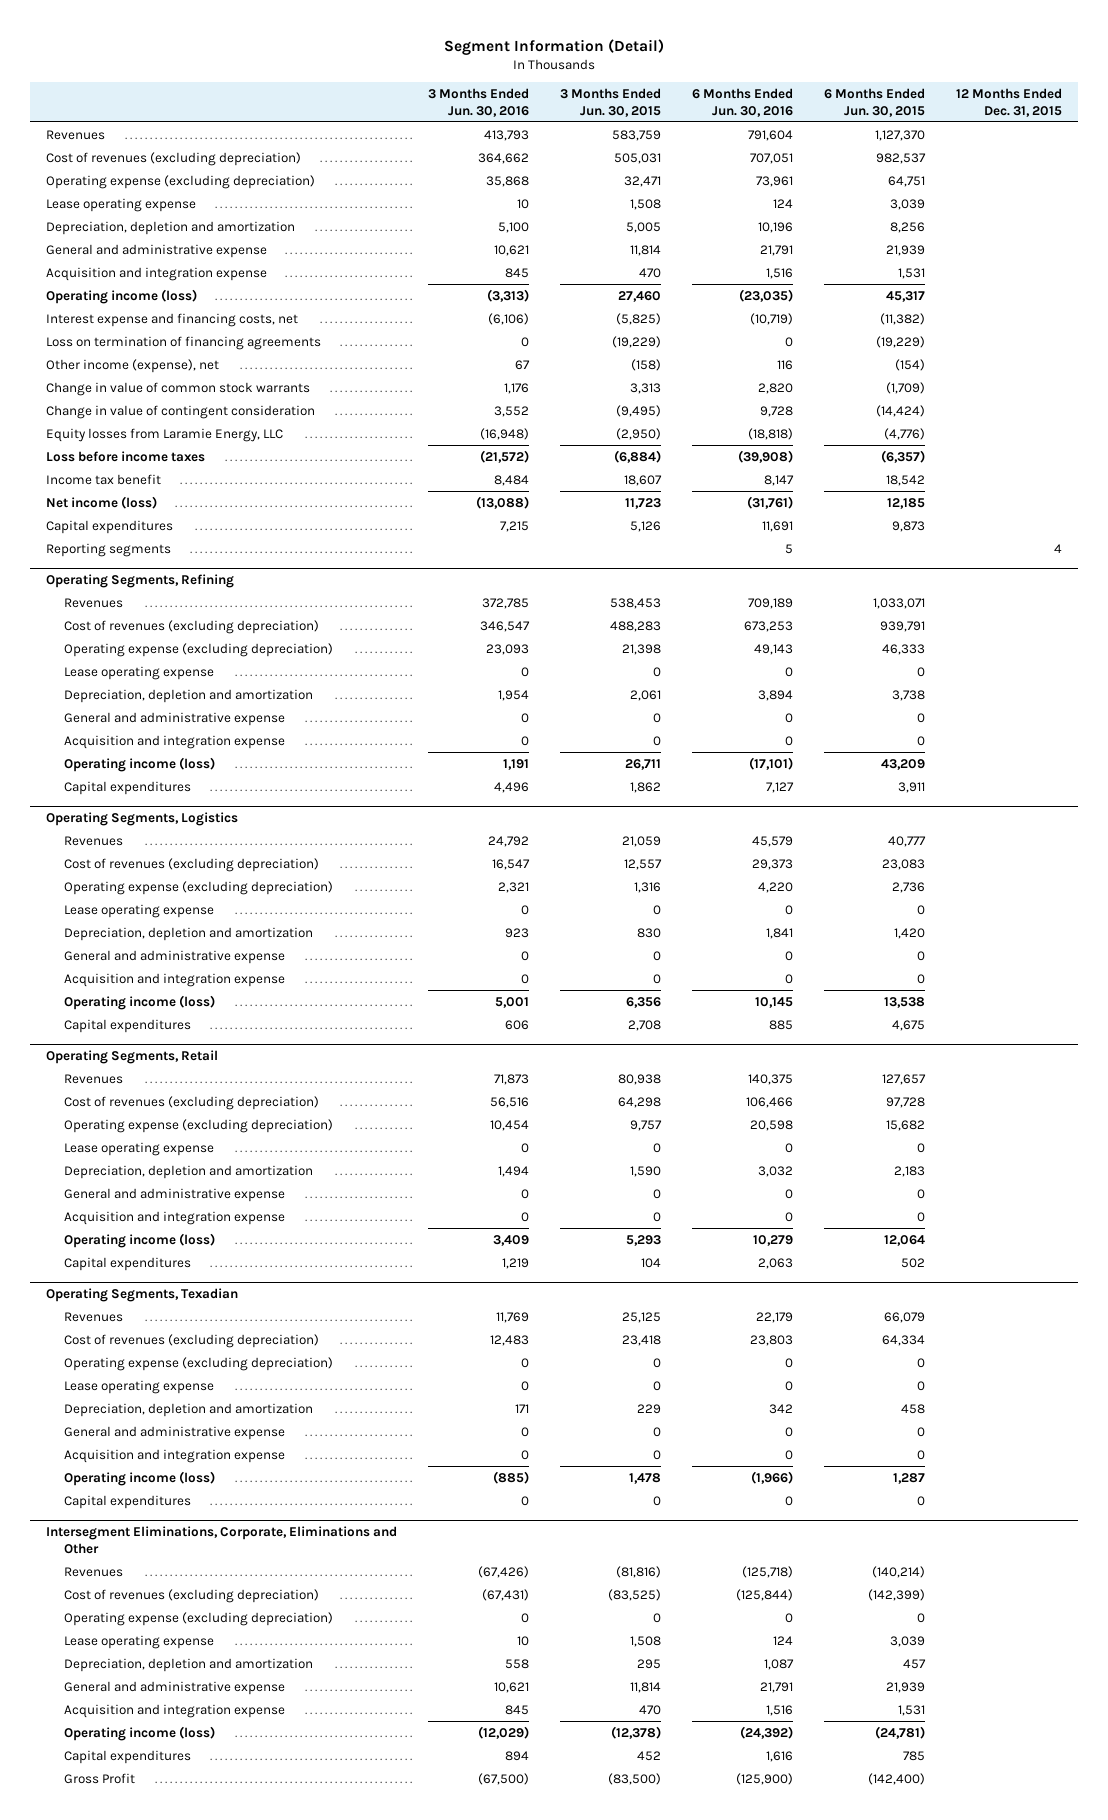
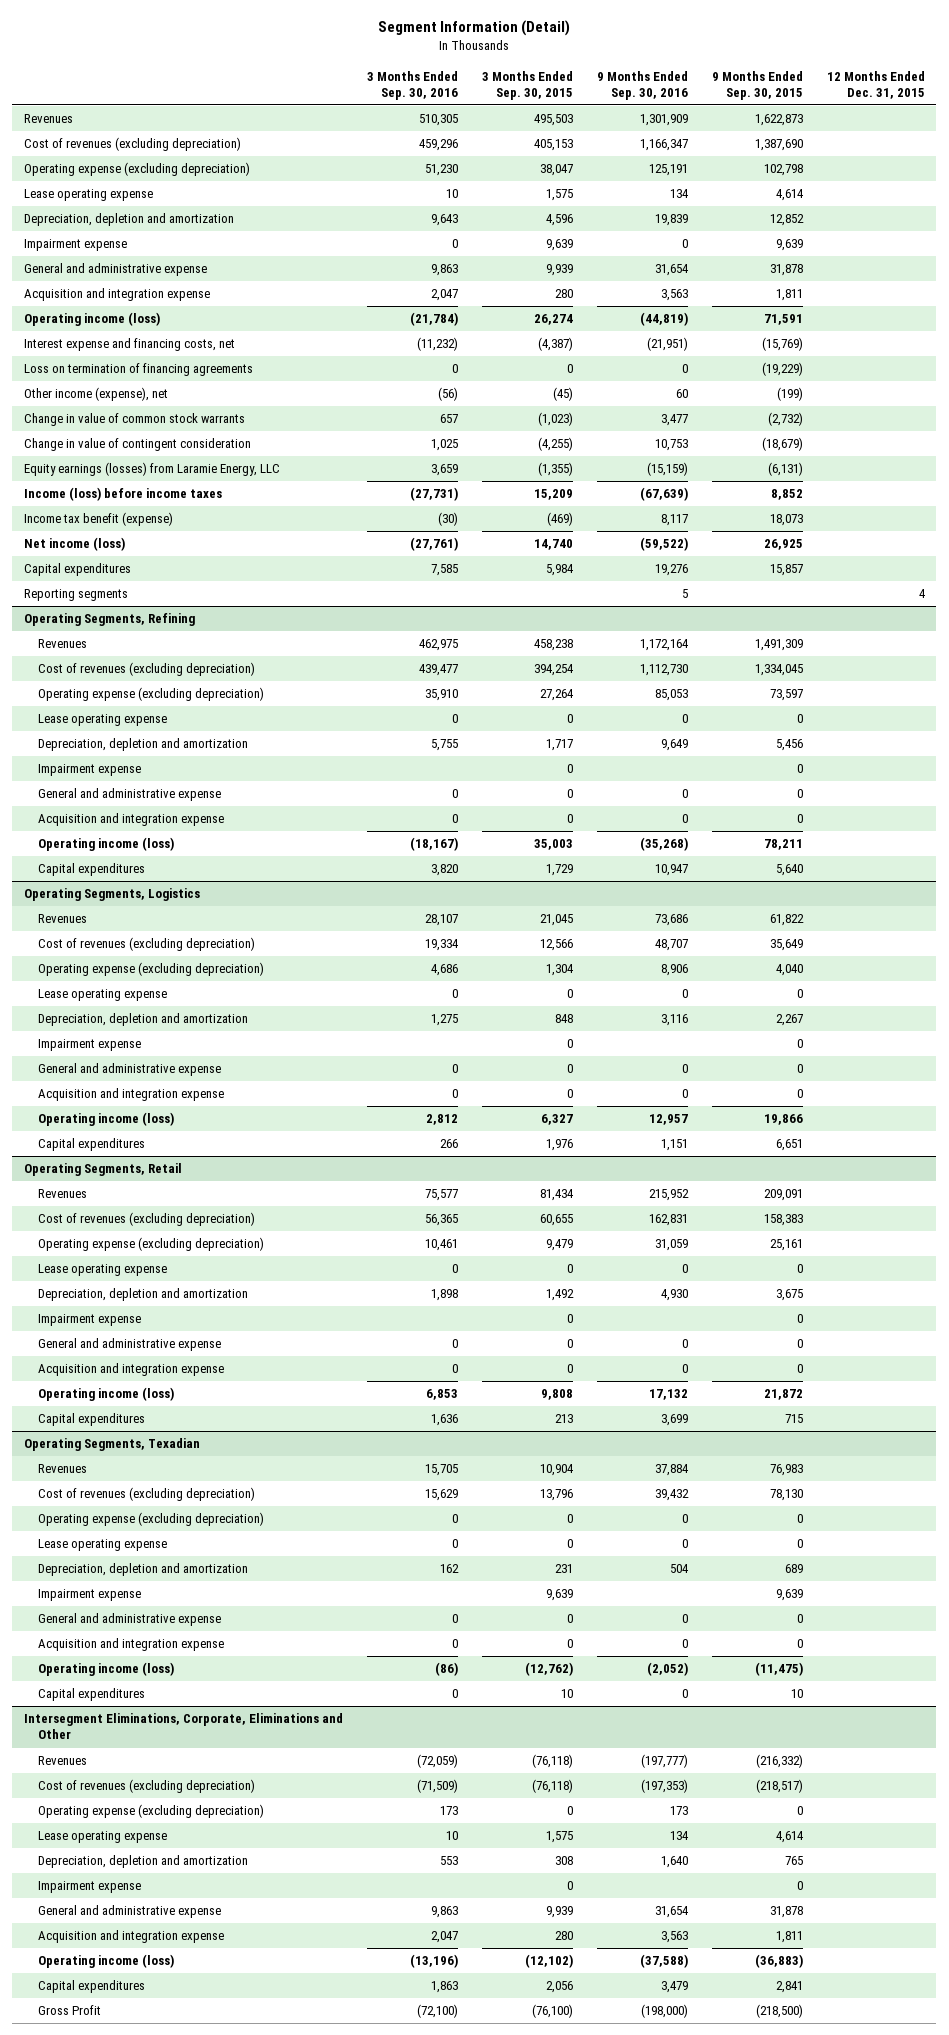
[427,88,529,117] 3 Months Ended Jun. 30, 2016 -> none
[559,88,661,117] 3 Months Ended Jun. 30, 2015 -> none
[691,88,793,117] 6 Months Ended Jun. 30, 2016 -> none
[824,88,926,117] 6 Months Ended Jun. 30, 2015 -> none
none -> [366,70,458,100] 3 Months Ended Sep. 30, 2016
none -> [481,70,573,100] 3 Months Ended Sep. 30, 2015
none -> [596,70,688,100] 9 Months Ended Sep. 30, 2016
none -> [711,70,803,100] 9 Months Ended Sep. 30, 2015
none -> [24,239,128,252] Impairment expense
[45,427,283,442] Equity losses from Laramie Energy, LLC -> [24,462,281,477] Equity earnings (losses) from Laramie Energy, LLC
[45,450,205,462] Loss before income taxes -> [24,487,223,502] Income (loss) before income taxes
[45,473,161,485] Income tax benefit -> [24,512,174,527] Income tax benefit (expense)
none -> [38,764,142,777] Impairment expense
none -> [38,1039,142,1052] Impairment expense
none -> [38,1314,142,1327] Impairment expense
none -> [38,1589,142,1602] Impairment expense
none -> [38,1881,142,1894] Impairment expense

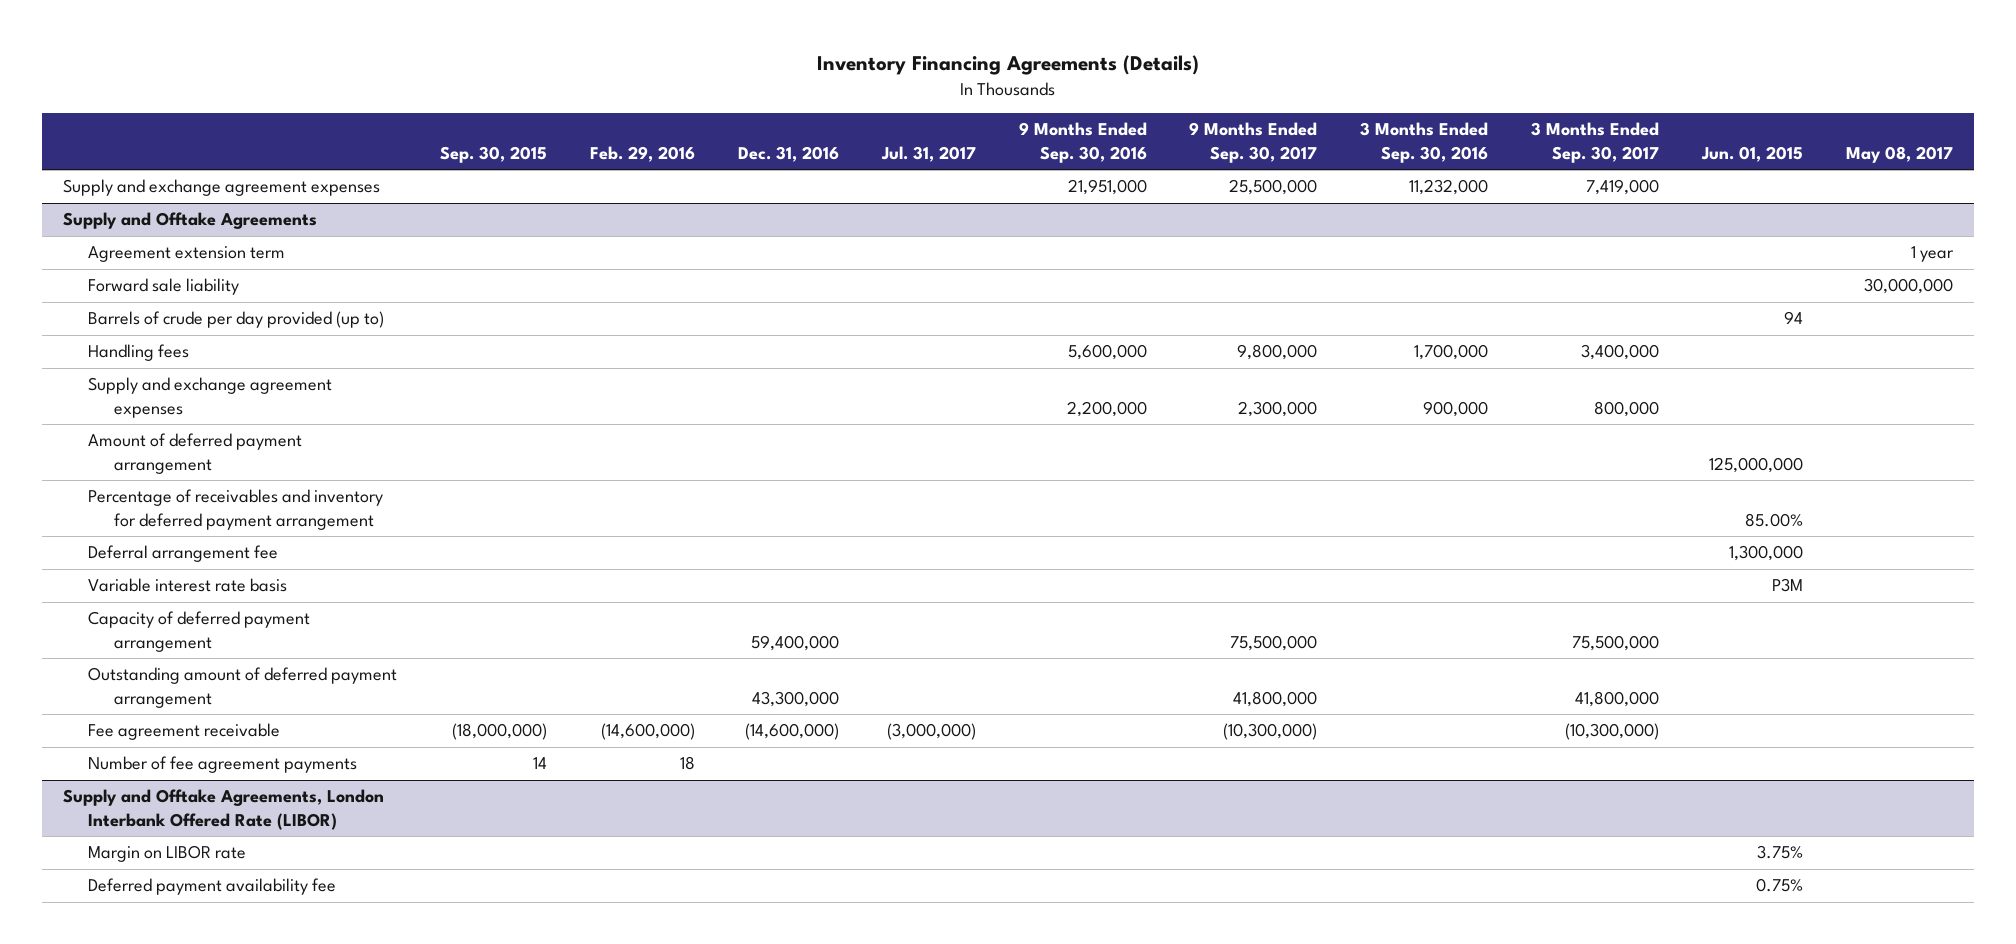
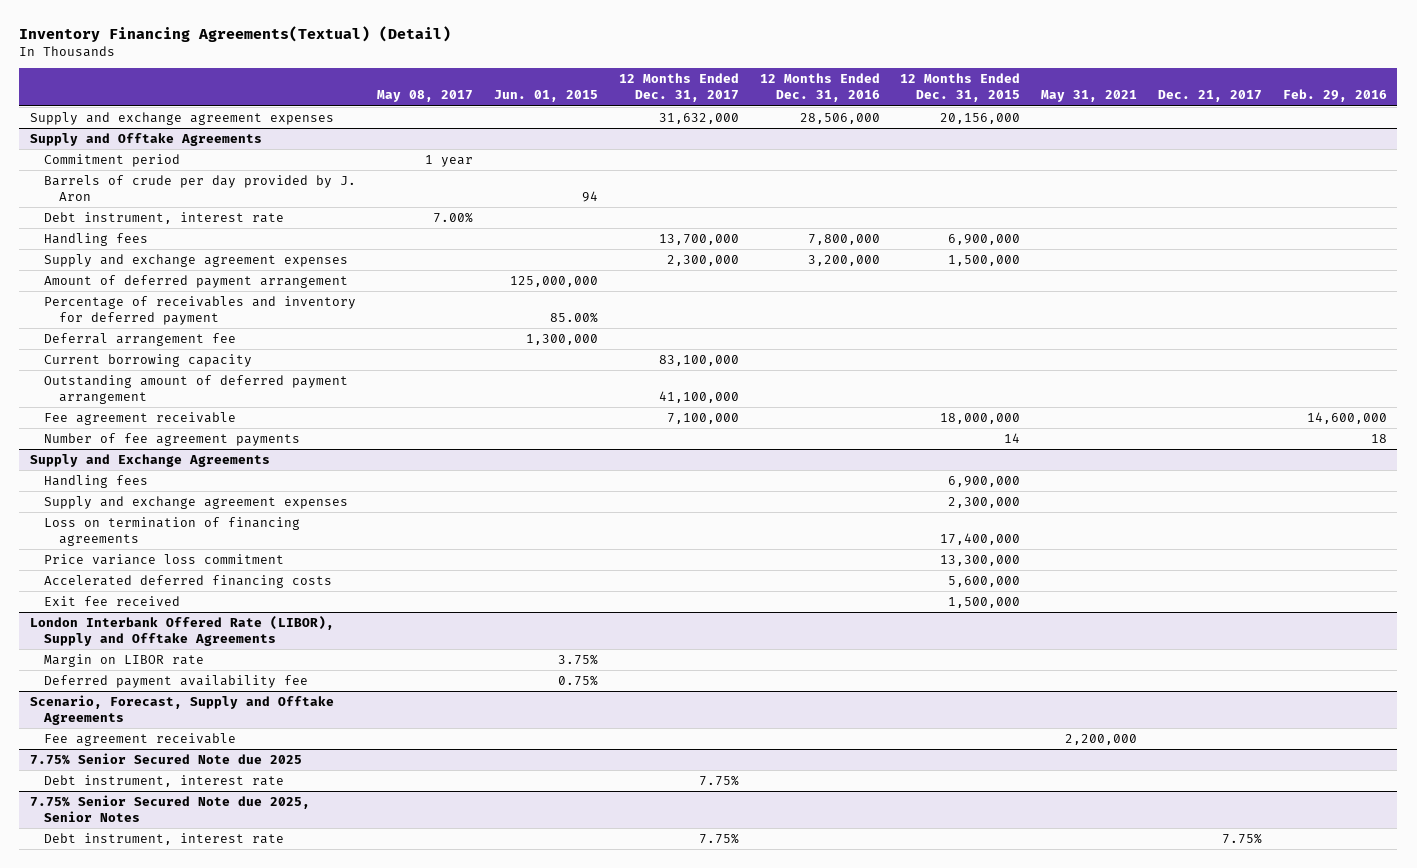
[816,54,1199,75] Inventory Financing Agreements (Details) -> [19,25,452,42] Inventory Financing Agreements(Textual) (Detail)
[440,145,548,163] Sep. 30, 2015 -> none
[737,145,839,162] Dec. 31, 2016 -> none
[880,145,976,162] Jul. 31, 2017 -> none
[1018,122,1147,163] 9 Months Ended Sep. 30, 2016 -> none
[1189,122,1318,163] 9 Months Ended Sep. 30, 2017 -> none
[1360,122,1489,163] 3 Months Ended Sep. 30, 2016 -> none
[1530,122,1659,163] 3 Months Ended Sep. 30, 2017 -> none
none -> [618,73,739,103] 12 Months Ended Dec. 31, 2017
none -> [759,73,880,103] 12 Months Ended Dec. 31, 2016
none -> [900,73,1021,103] 12 Months Ended Dec. 31, 2015
none -> [1041,90,1138,103] May 31, 2021
none -> [1158,90,1263,103] Dec. 21, 2017
[88,278,240,296] Forward sale liability -> none
[88,246,286,263] Agreement extension term -> [44,154,181,168] Commitment period
[88,311,385,329] Barrels of crude per day provided (up to) -> [44,175,357,201] Barrels of crude per day provided by J. Aron
none -> [44,212,285,225] Debt instrument, interest rate
[88,489,384,531] Percentage of receivables and inventory for deferred payment arrangement -> [44,296,357,325] Percentage of receivables and inventory for deferred payment
[88,578,288,593] Variable interest rate basis -> none
[88,611,311,653] Capacity of deferred payment arrangement -> [44,354,253,368] Current borrowing capacity
[601,723,696,741] (14,600,000) -> [1306,412,1387,425] 14,600,000
none -> [29,454,270,468] Supply and Exchange Agreements
none -> [44,475,149,489] Handling fees
none -> [44,496,349,510] Supply and exchange agreement expenses
none -> [44,517,301,546] Loss on termination of financing agreements
none -> [44,554,285,566] Price variance loss commitment
none -> [44,575,333,589] Accelerated deferred financing costs
none -> [44,596,181,607] Exit fee received
[63,789,385,831] Supply and Offtake Agreements, London Interbank Offered Rate (LIBOR) -> [29,616,334,646] London Interbank Offered Rate (LIBOR), Supply and Offtake Agreements
none -> [29,695,334,725] Scenario, Forecast, Supply and Offtake Agreements
none -> [44,733,237,747] Fee agreement receivable
none -> [29,753,302,766] 7.75% Senior Secured Note due 2025
none -> [44,775,285,788] Debt instrument, interest rate
none -> [29,795,310,822] 7.75% Senior Secured Note due 2025, Senior Notes
none -> [44,833,285,846] Debt instrument, interest rate

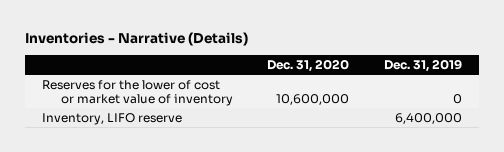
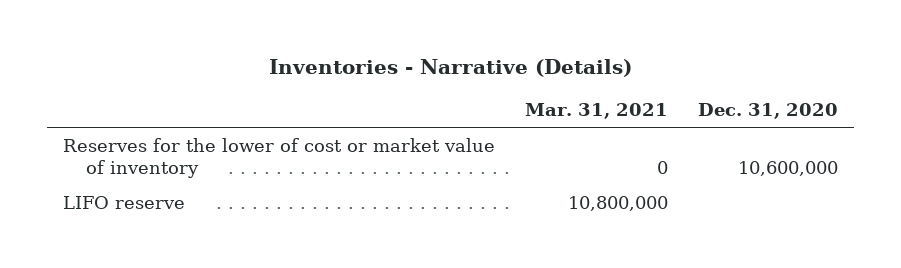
[383,59,462,73] Dec. 31, 2019 -> none
none -> [525,102,669,119] Mar. 31, 2021
[42,112,183,125] Inventory, LIFO reserve -> [62,196,185,210] LIFO reserve

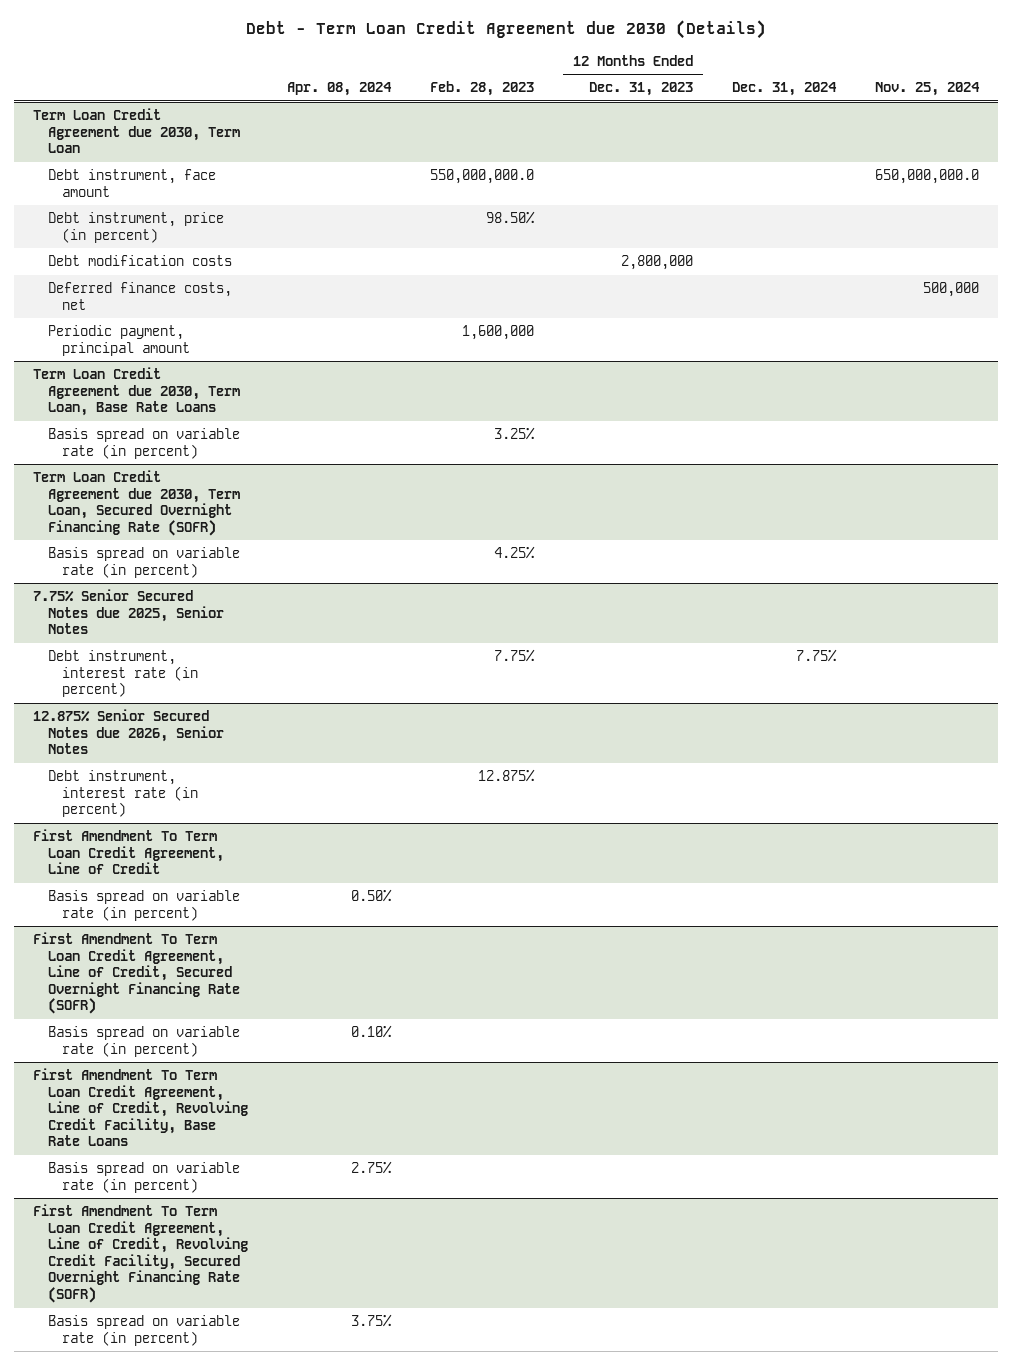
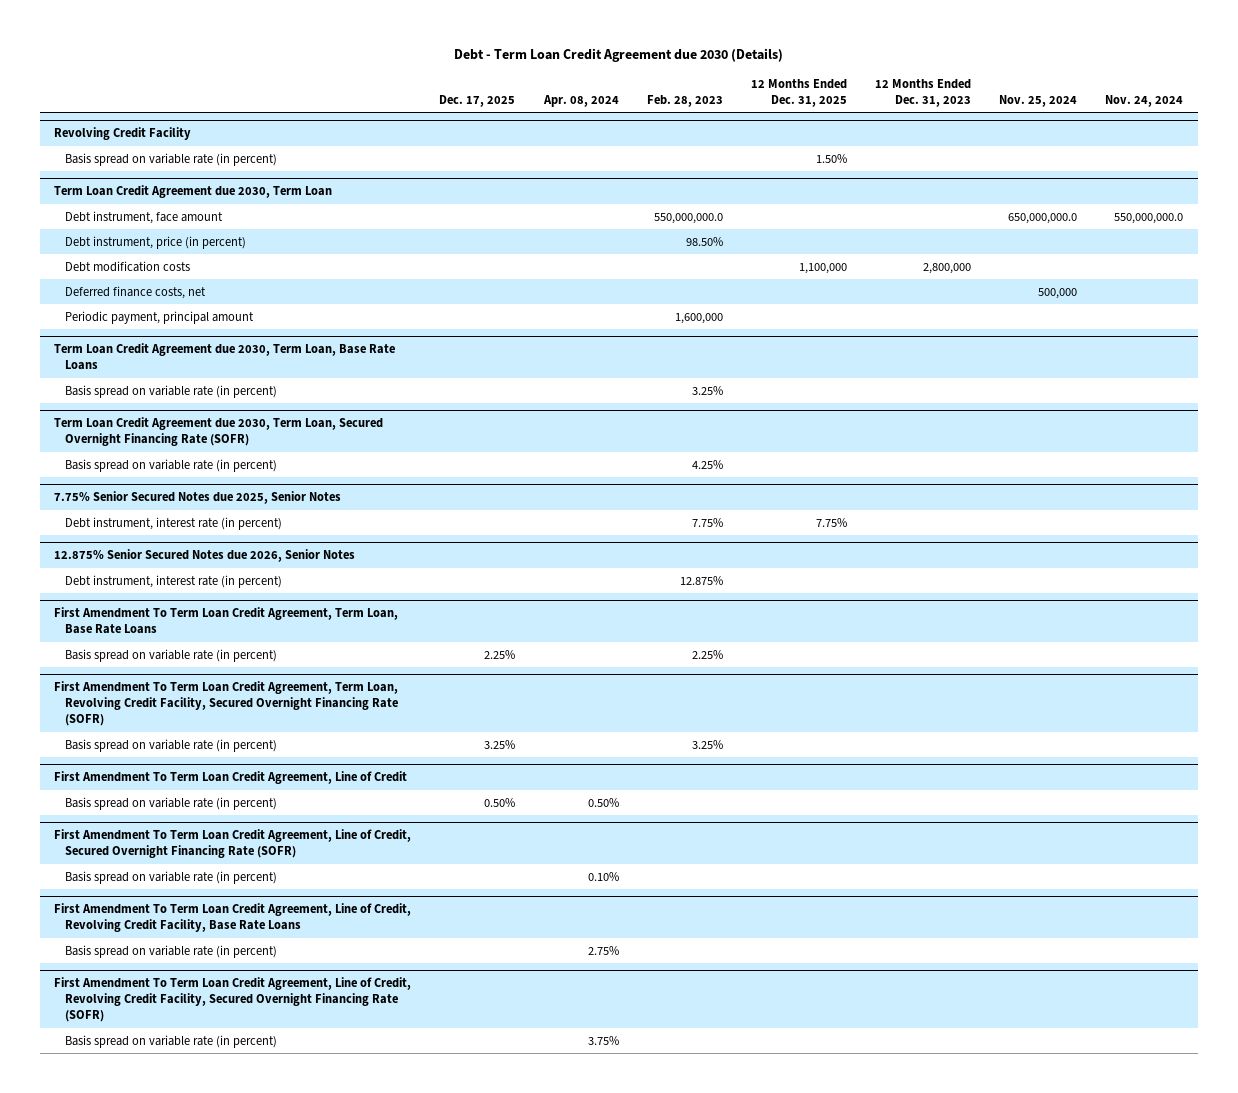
[731,82,837,97] Dec. 31, 2024 -> none
none -> [439,94,516,107] Dec. 17, 2025
none -> [750,78,847,107] 12 Months Ended Dec. 31, 2025
none -> [1105,94,1184,107] Nov. 24, 2024
none -> [54,127,192,141] Revolving Credit Facility
none -> [65,152,278,166] Basis spread on variable rate (in percent)
none -> [54,607,399,635] First Amendment To Term Loan Credit Agreement, Term Loan, Base Rate Loans
none -> [65,648,278,662] Basis spread on variable rate (in percent)
none -> [54,681,399,727] First Amendment To Term Loan Credit Agreement, Term Loan, Revolving Credit Facility, Secured Overnight Financing Rate (SOFR)
none -> [65,738,278,752] Basis spread on variable rate (in percent)

